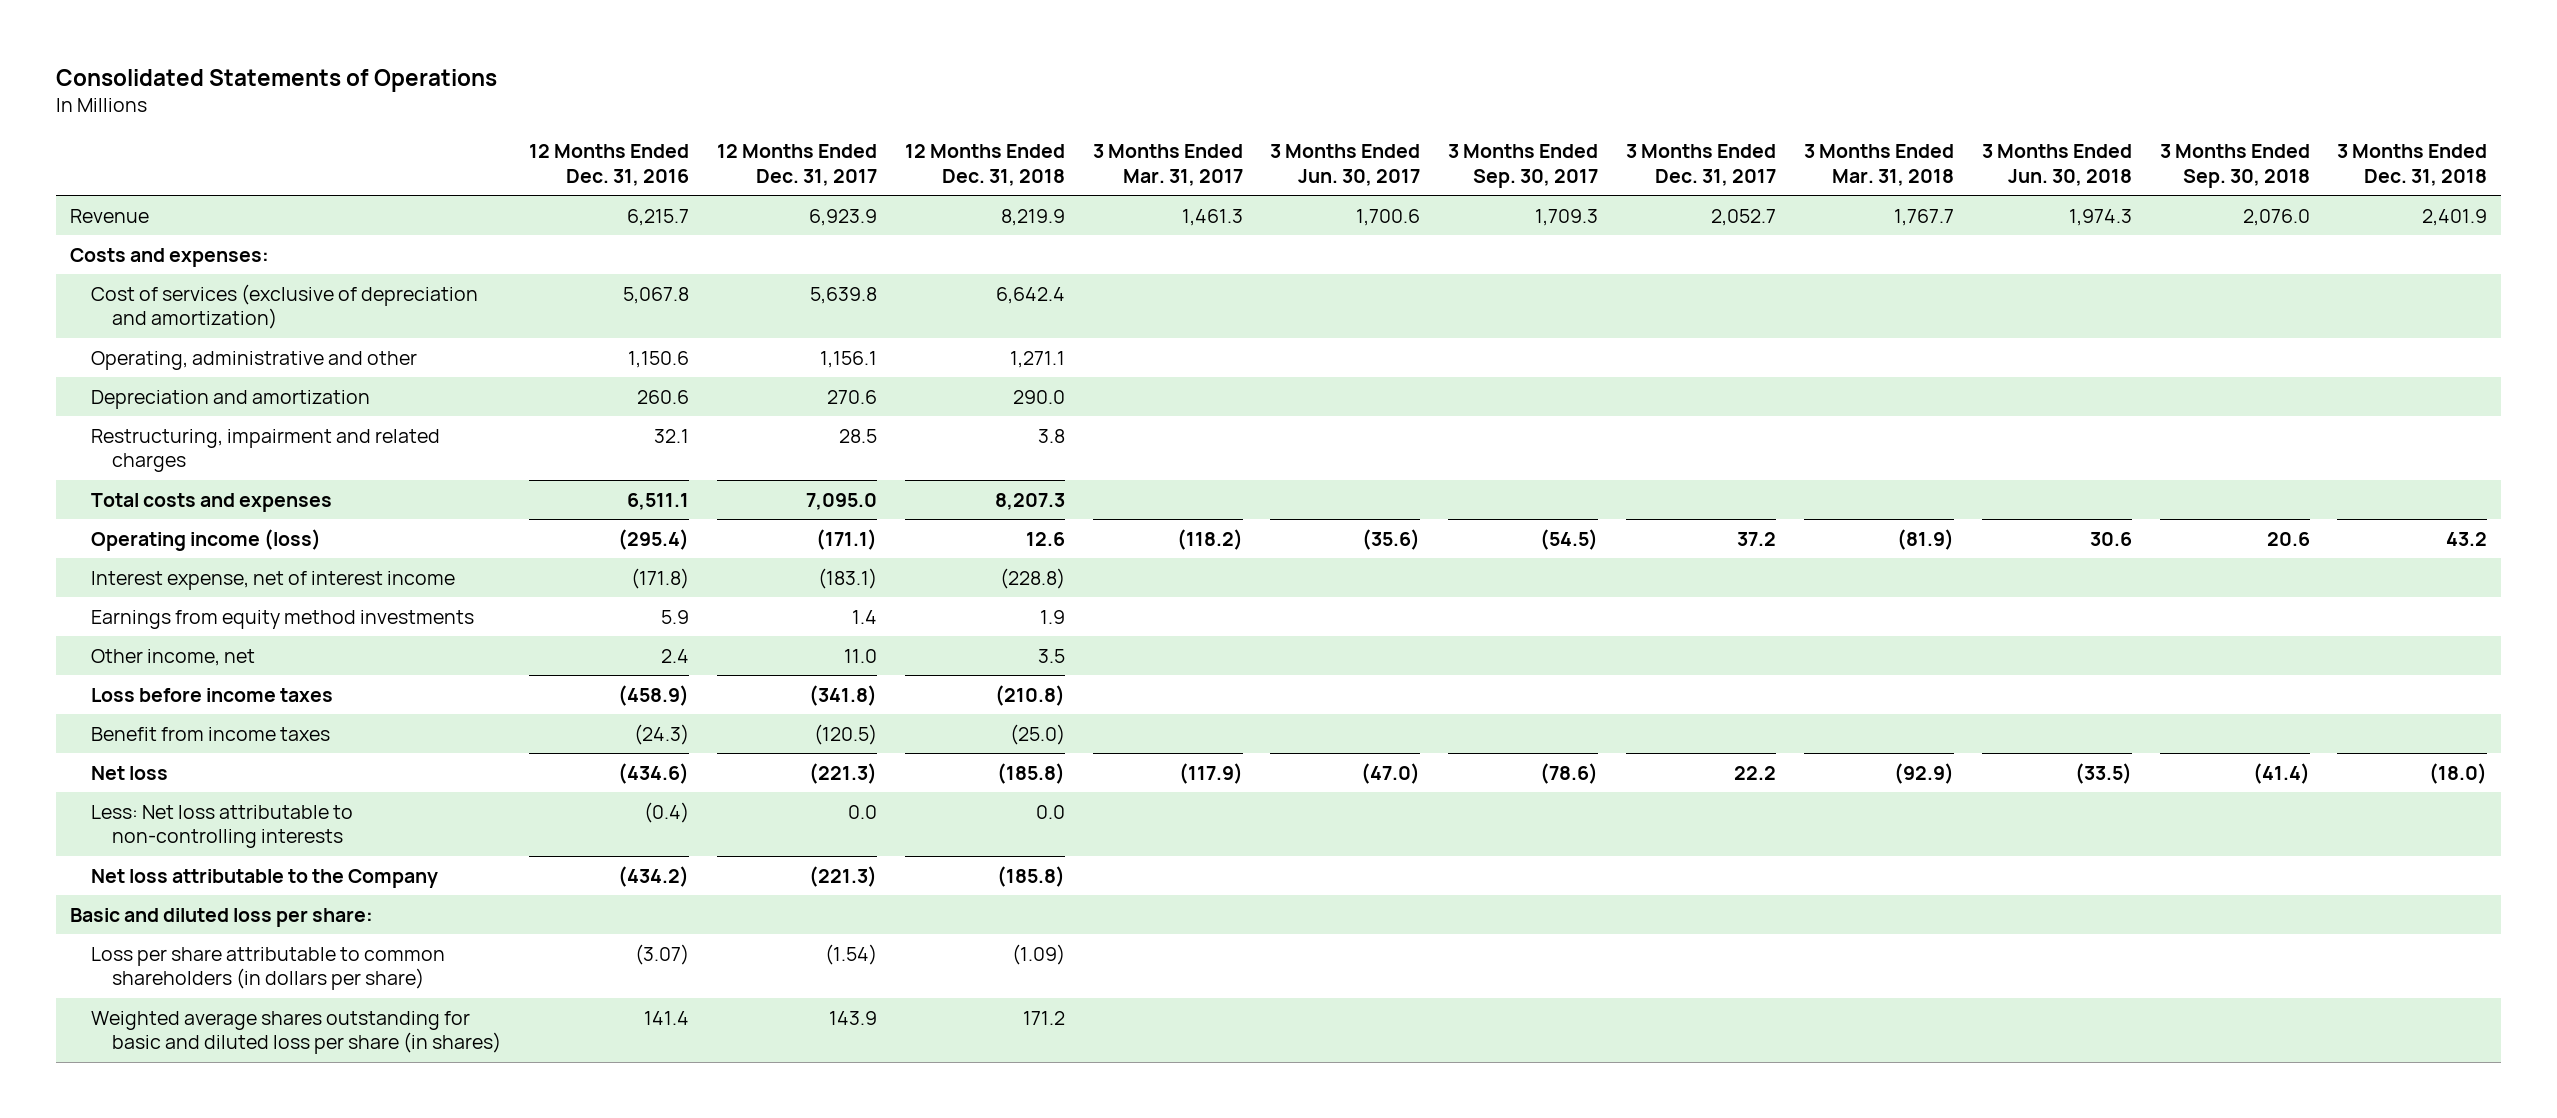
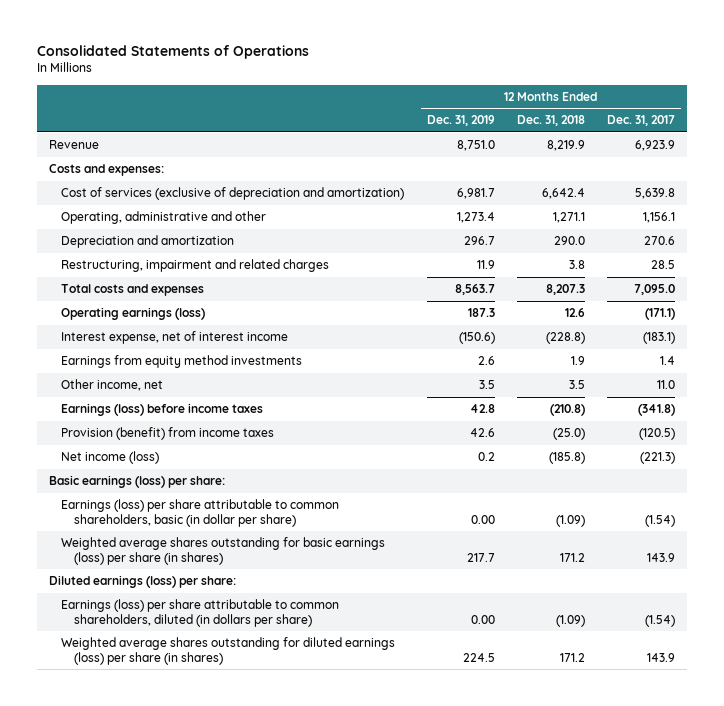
[529,144,690,186] 12 Months Ended Dec. 31, 2016 -> none
[1092,144,1243,186] 3 Months Ended Mar. 31, 2017 -> none
[1270,144,1421,186] 3 Months Ended Jun. 30, 2017 -> none
[1448,144,1599,188] 3 Months Ended Sep. 30, 2017 -> none
[1626,144,1777,186] 3 Months Ended Dec. 31, 2017 -> none
[1803,144,1954,186] 3 Months Ended Mar. 31, 2018 -> none
[1981,144,2132,186] 3 Months Ended Jun. 30, 2018 -> none
[2159,144,2310,188] 3 Months Ended Sep. 30, 2018 -> none
[2337,144,2488,186] 3 Months Ended Dec. 31, 2018 -> none
none -> [426,115,495,127] Dec. 31, 2019
[91,528,322,551] Operating income (loss) -> [61,307,206,321] Operating earnings (loss)
[91,765,169,780] Net loss -> none
[91,804,354,849] Less: Net loss attributable to non-controlling interests -> none
[91,687,334,702] Loss before income taxes -> [61,403,264,417] Earnings (loss) before income taxes
[91,726,331,741] Benefit from income taxes -> [61,427,275,441] Provision (benefit) from income taxes
[91,868,439,888] Net loss attributable to the Company -> [61,451,160,465] Net income (loss)
[69,907,373,927] Basic and diluted loss per share: -> [48,475,225,489] Basic earnings (loss) per share:
[91,946,446,991] Loss per share attributable to common shareholders (in dollars per share) -> [61,499,340,527] Earnings (loss) per share attributable to common shareholders, basic (in dollar per share)
[91,1010,502,1055] Weighted average shares outstanding for basic and diluted loss per share (in shares) -> [61,537,386,565] Weighted average shares outstanding for basic earnings (loss) per share (in shares)
none -> [48,575,236,589] Diluted earnings (loss) per share:
none -> [61,599,340,627] Earnings (loss) per share attributable to common shareholders, diluted (in dollars per share)
none -> [61,637,396,665] Weighted average shares outstanding for diluted earnings (loss) per share (in shares)

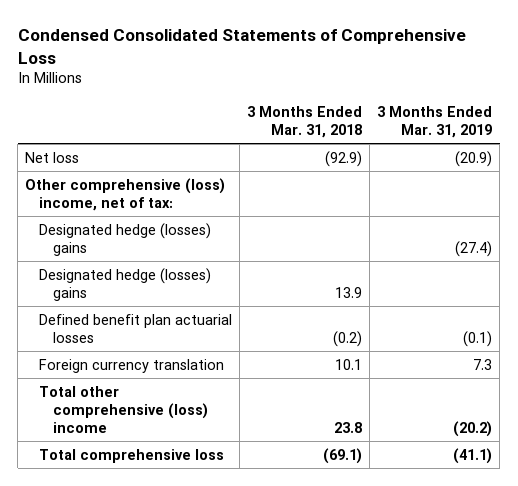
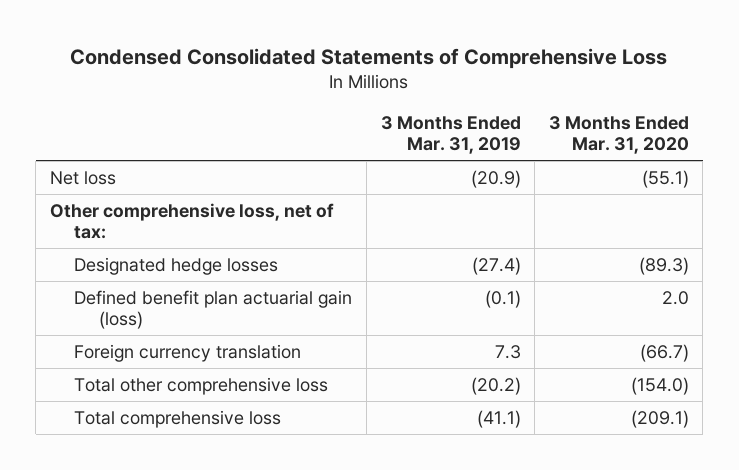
[247,105,363,139] 3 Months Ended Mar. 31, 2018 -> none
none -> [548,115,689,155] 3 Months Ended Mar. 31, 2020
[39,267,212,301] Designated hedge (losses) gains -> none
[25,177,226,211] Other comprehensive (loss) income, net of tax: -> [49,202,334,240] Other comprehensive loss, net of tax:
[39,222,212,256] Designated hedge (losses) gains -> [74,256,279,275] Designated hedge losses
[39,313,233,343] Defined benefit plan actuarial losses -> [74,289,353,330] Defined benefit plan actuarial gain (loss)
[39,385,209,434] Total other comprehensive (loss) income -> [74,376,329,395] Total other comprehensive loss

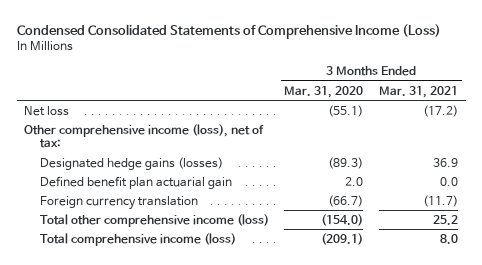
[70,47,668,69] Condensed Consolidated Statements of Comprehensive Loss -> [16,23,441,39] Condensed Consolidated Statements of Comprehensive Income (Loss)
[380,115,521,155] 3 Months Ended Mar. 31, 2019 -> none
none -> [378,85,458,98] Mar. 31, 2021
[49,202,334,240] Other comprehensive loss, net of tax: -> [24,123,265,149] Other comprehensive income (loss), net of tax:
[74,256,279,275] Designated hedge losses -> [40,156,224,170] Designated hedge gains (losses)
[74,289,353,330] Defined benefit plan actuarial gain (loss) -> [40,175,233,189] Defined benefit plan actuarial gain
[74,376,329,395] Total other comprehensive loss -> [40,213,270,227] Total other comprehensive income (loss)
[74,409,282,428] Total comprehensive loss -> [40,232,237,246] Total comprehensive income (loss)

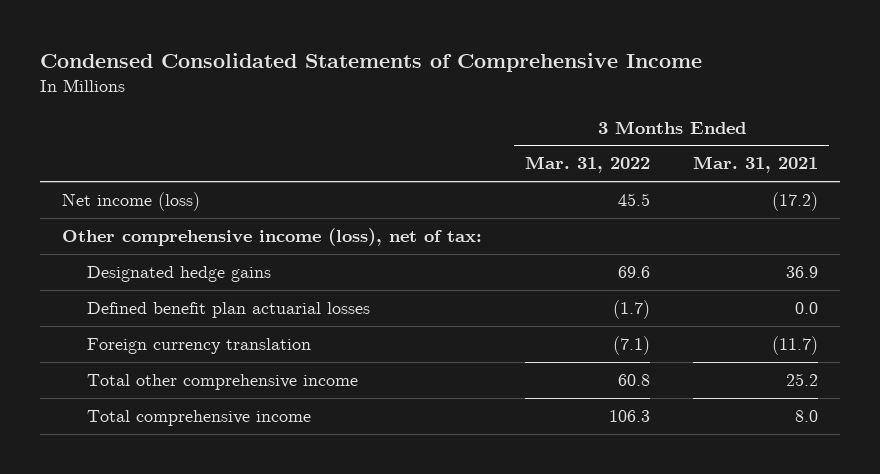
[16,23,441,39] Condensed Consolidated Statements of Comprehensive Income (Loss) -> [40,52,703,72] Condensed Consolidated Statements of Comprehensive Income
[284,85,364,98] Mar. 31, 2020 -> none
none -> [524,156,650,174] Mar. 31, 2022
[24,105,70,116] Net loss -> [61,192,200,212] Net income (loss)
[40,156,224,170] Designated hedge gains (losses) -> [86,266,271,283] Designated hedge gains
[40,175,233,189] Defined benefit plan actuarial gain -> [86,302,370,319] Defined benefit plan actuarial losses
[40,213,270,227] Total other comprehensive income (loss) -> [86,374,358,391] Total other comprehensive income
[40,232,237,246] Total comprehensive income (loss) -> [86,410,311,427] Total comprehensive income

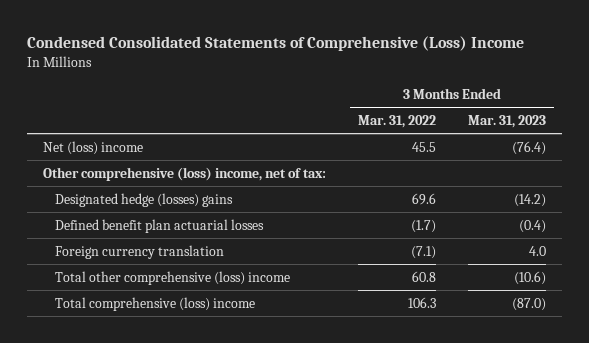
[40,52,703,72] Condensed Consolidated Statements of Comprehensive Income -> [27,36,525,52] Condensed Consolidated Statements of Comprehensive (Loss) Income
[693,156,819,174] Mar. 31, 2021 -> none
none -> [468,115,547,129] Mar. 31, 2023
[61,192,200,212] Net income (loss) -> [43,140,144,155] Net (loss) income
[61,228,482,247] Other comprehensive income (loss), net of tax: -> [43,166,327,181] Other comprehensive (loss) income, net of tax:
[86,266,271,283] Designated hedge gains -> [54,192,233,207] Designated hedge (losses) gains
[86,374,358,391] Total other comprehensive income -> [54,270,290,285] Total other comprehensive (loss) income
[86,410,311,427] Total comprehensive income -> [54,296,255,311] Total comprehensive (loss) income

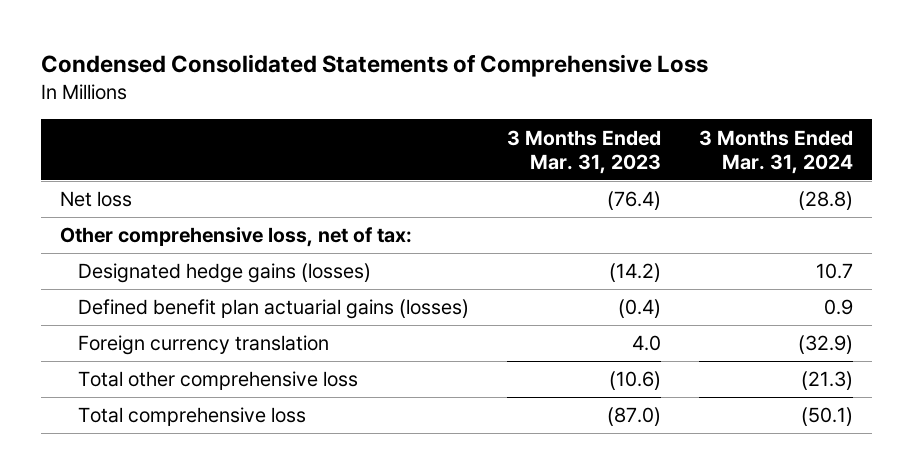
[27,36,525,52] Condensed Consolidated Statements of Comprehensive (Loss) Income -> [40,54,708,78] Condensed Consolidated Statements of Comprehensive Loss
[358,115,437,129] Mar. 31, 2022 -> none
none -> [699,129,854,174] 3 Months Ended Mar. 31, 2024
[43,140,144,155] Net (loss) income -> [59,191,132,208] Net loss
[43,166,327,181] Other comprehensive (loss) income, net of tax: -> [59,227,412,248] Other comprehensive loss, net of tax:
[54,192,233,207] Designated hedge (losses) gains -> [78,263,372,284] Designated hedge gains (losses)
[54,218,264,233] Defined benefit plan actuarial losses -> [78,299,470,320] Defined benefit plan actuarial gains (losses)
[54,270,290,285] Total other comprehensive (loss) income -> [78,371,359,391] Total other comprehensive loss
[54,296,255,311] Total comprehensive (loss) income -> [78,407,307,427] Total comprehensive loss

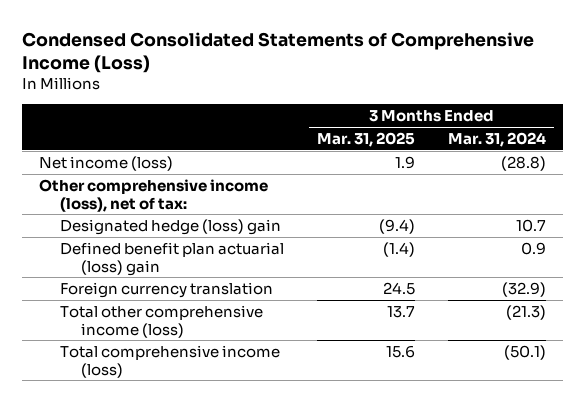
[40,54,708,78] Condensed Consolidated Statements of Comprehensive Loss -> [22,31,535,74] Condensed Consolidated Statements of Comprehensive Income (Loss)
[507,129,662,174] 3 Months Ended Mar. 31, 2023 -> none
none -> [317,132,416,148] Mar. 31, 2025
[59,191,132,208] Net loss -> [38,155,173,171] Net income (loss)
[59,227,412,248] Other comprehensive loss, net of tax: -> [38,178,268,212] Other comprehensive income (loss), net of tax:
[78,263,372,284] Designated hedge gains (losses) -> [59,218,281,235] Designated hedge (loss) gain
[78,299,470,320] Defined benefit plan actuarial gains (losses) -> [59,241,284,276] Defined benefit plan actuarial (loss) gain
[78,371,359,391] Total other comprehensive loss -> [59,304,263,338] Total other comprehensive income (loss)
[78,407,307,427] Total comprehensive loss -> [59,344,280,378] Total comprehensive income (loss)

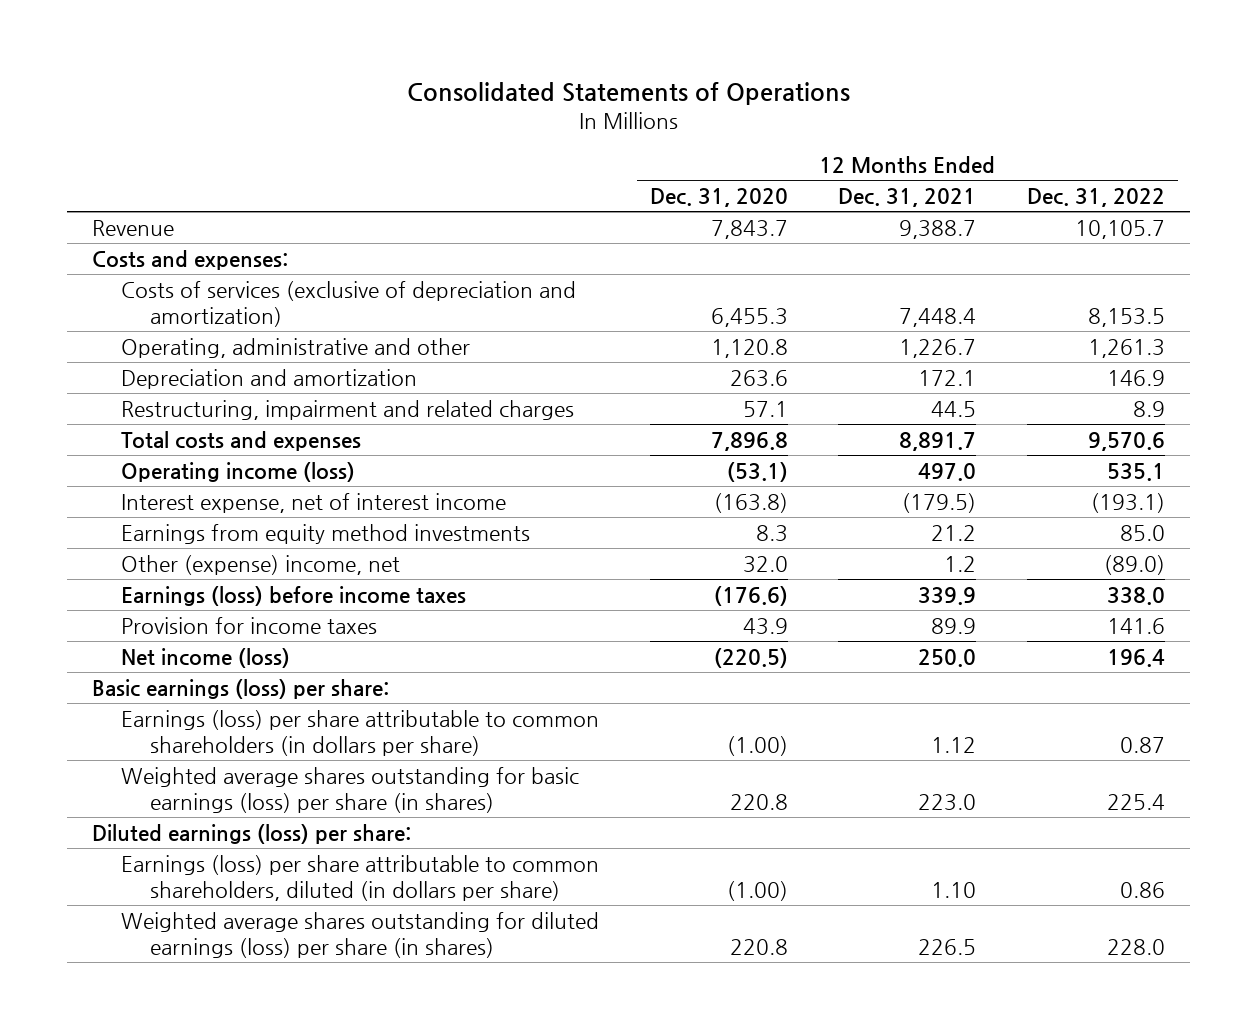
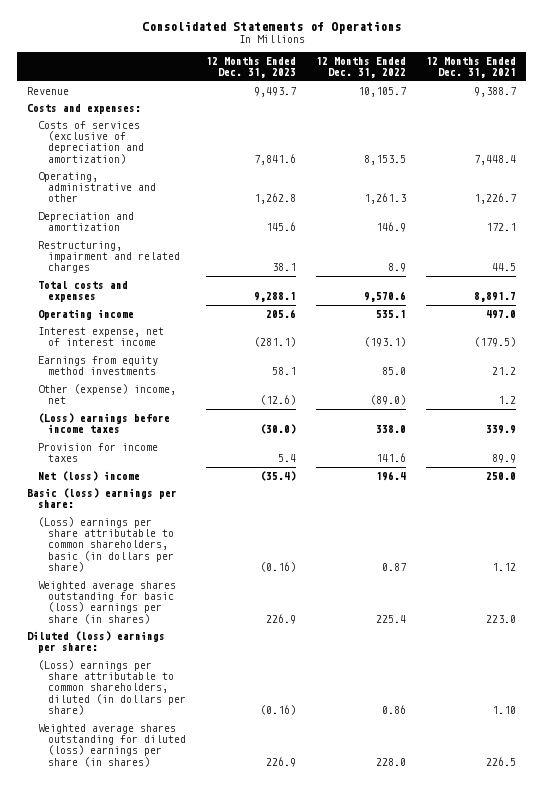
[649,188,788,208] Dec. 31, 2020 -> none
none -> [206,56,297,79] 12 Months Ended Dec. 31, 2023
[121,461,356,482] Operating income (loss) -> [37,308,134,320] Operating income
[121,585,467,606] Earnings (loss) before income taxes -> [37,412,170,434] (Loss) earnings before income taxes
[121,647,291,668] Net income (loss) -> [37,470,140,481] Net (loss) income
[92,678,390,699] Basic earnings (loss) per share: -> [27,487,178,509] Basic (loss) earnings per share:
[121,709,600,756] Earnings (loss) per share attributable to common shareholders (in dollars per share) -> [37,516,175,573] (Loss) earnings per share attributable to common shareholders, basic (in dollars per share)
[121,766,580,813] Weighted average shares outstanding for basic earnings (loss) per share (in shares) -> [37,580,176,624] Weighted average shares outstanding for basic (loss) earnings per share (in shares)
[92,823,412,844] Diluted earnings (loss) per share: -> [27,630,166,654] Diluted (loss) earnings per share:
[121,854,600,901] Earnings (loss) per share attributable to common shareholders, diluted (in dollars per share) -> [37,659,187,716] (Loss) earnings per share attributable to common shareholders, diluted (in dollars per share)
[121,911,600,958] Weighted average shares outstanding for diluted earnings (loss) per share (in shares) -> [37,723,187,767] Weighted average shares outstanding for diluted (loss) earnings per share (in shares)

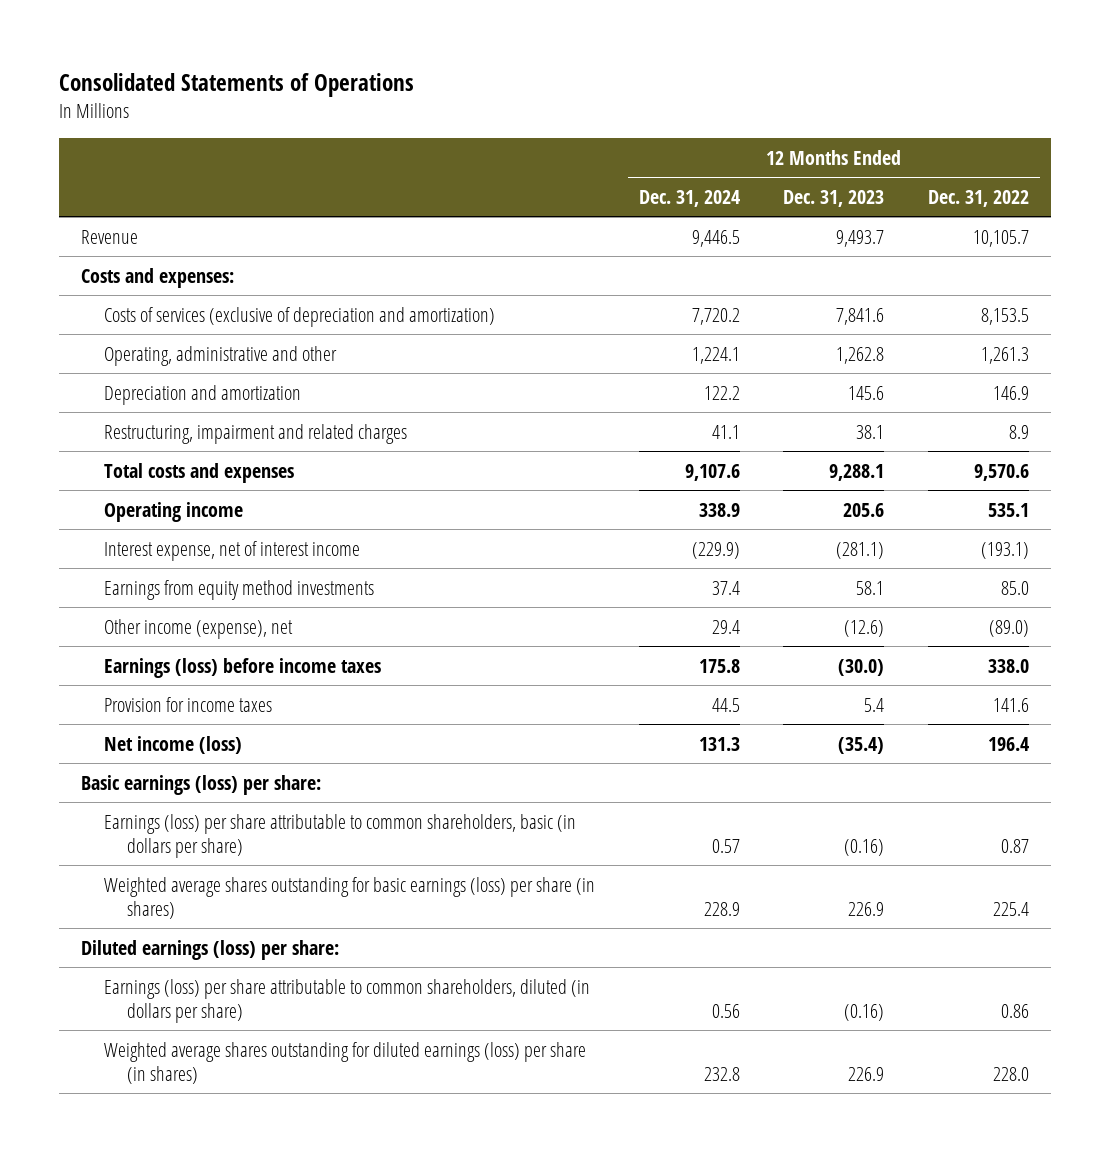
[425,56,516,79] 12 Months Ended Dec. 31, 2021 -> none
none -> [638,190,740,208] Dec. 31, 2024
[37,383,176,405] Other (expense) income, net -> [104,618,294,639] Other income (expense), net
[37,412,170,434] (Loss) earnings before income taxes -> [104,657,382,678] Earnings (loss) before income taxes
[37,470,140,481] Net (loss) income -> [104,735,243,754] Net income (loss)
[27,487,178,509] Basic (loss) earnings per share: -> [81,774,322,795] Basic earnings (loss) per share:
[37,516,175,573] (Loss) earnings per share attributable to common shareholders, basic (in dollars per share) -> [104,813,577,858] Earnings (loss) per share attributable to common shareholders, basic (in dollars per share)
[37,580,176,624] Weighted average shares outstanding for basic (loss) earnings per share (in shares) -> [104,876,596,919] Weighted average shares outstanding for basic earnings (loss) per share (in shares)
[27,630,166,654] Diluted (loss) earnings per share: -> [81,939,340,960] Diluted earnings (loss) per share:
[37,659,187,716] (Loss) earnings per share attributable to common shareholders, diluted (in dollars per share) -> [104,978,591,1023] Earnings (loss) per share attributable to common shareholders, diluted (in dollars per share)
[37,723,187,767] Weighted average shares outstanding for diluted (loss) earnings per share (in shares) -> [104,1041,587,1084] Weighted average shares outstanding for diluted earnings (loss) per share (in shares)

